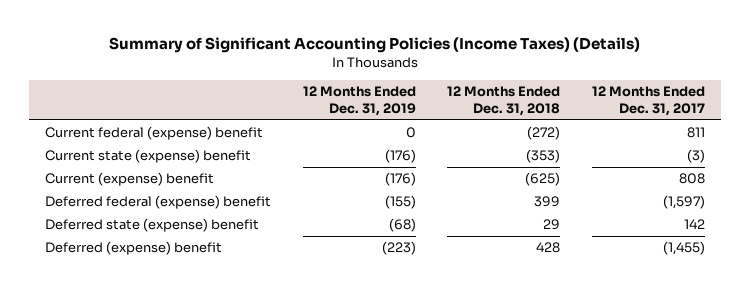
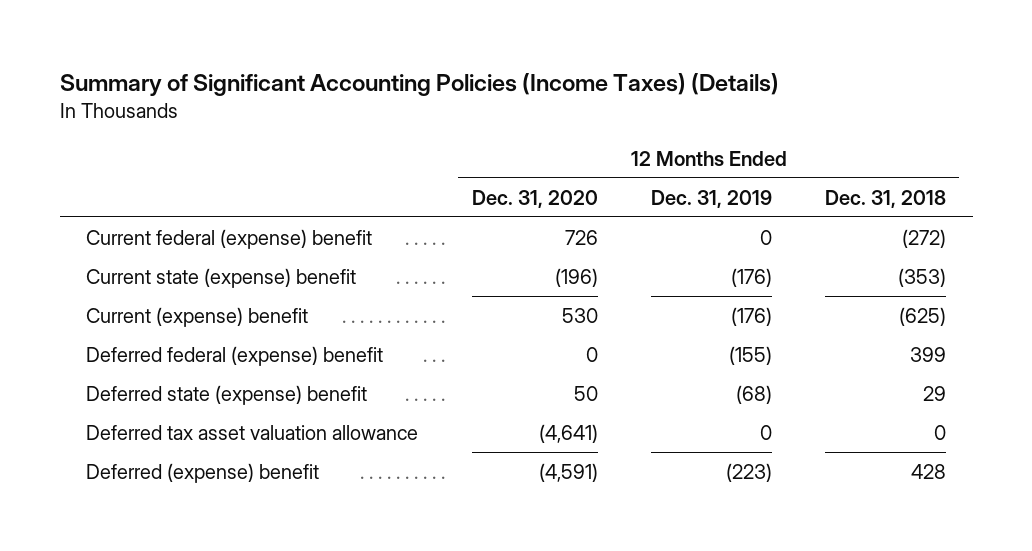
[592,86,706,116] 12 Months Ended Dec. 31, 2017 -> none
none -> [471,189,598,208] Dec. 31, 2020
none -> [86,424,419,440] Deferred tax asset valuation allowance

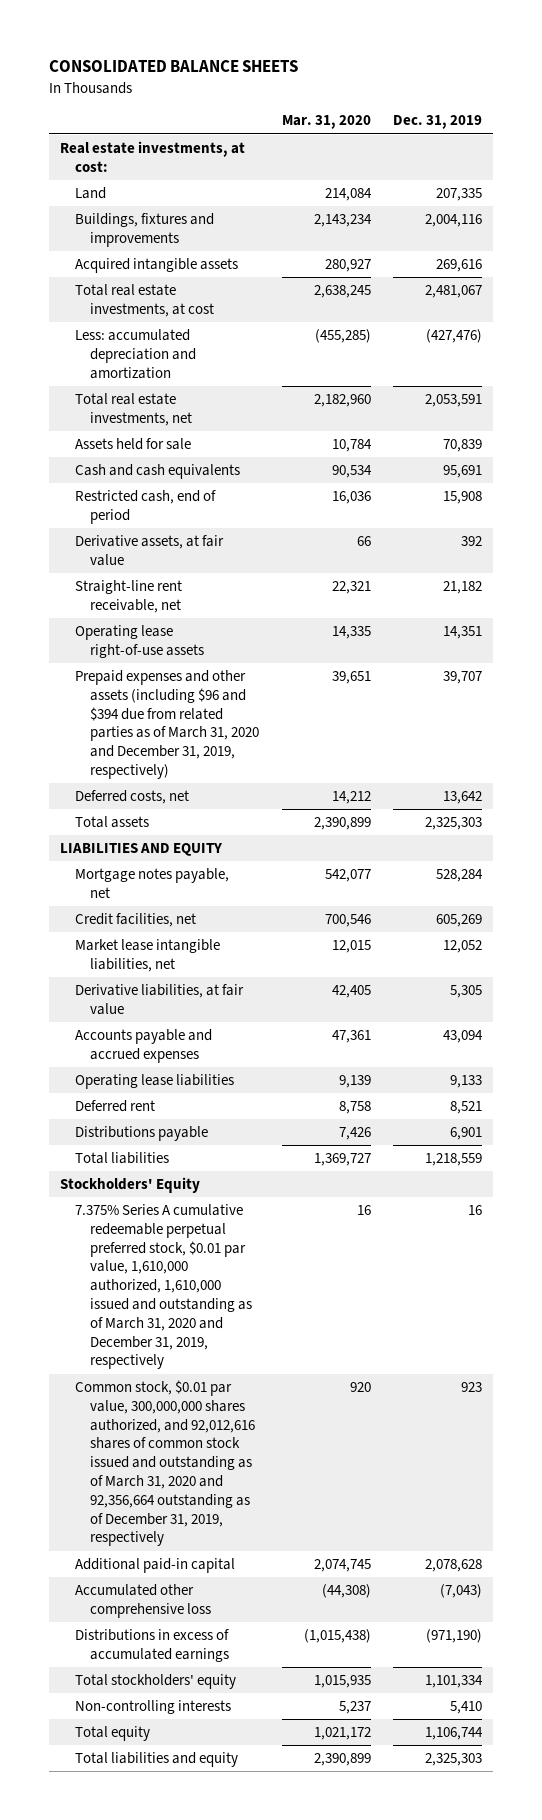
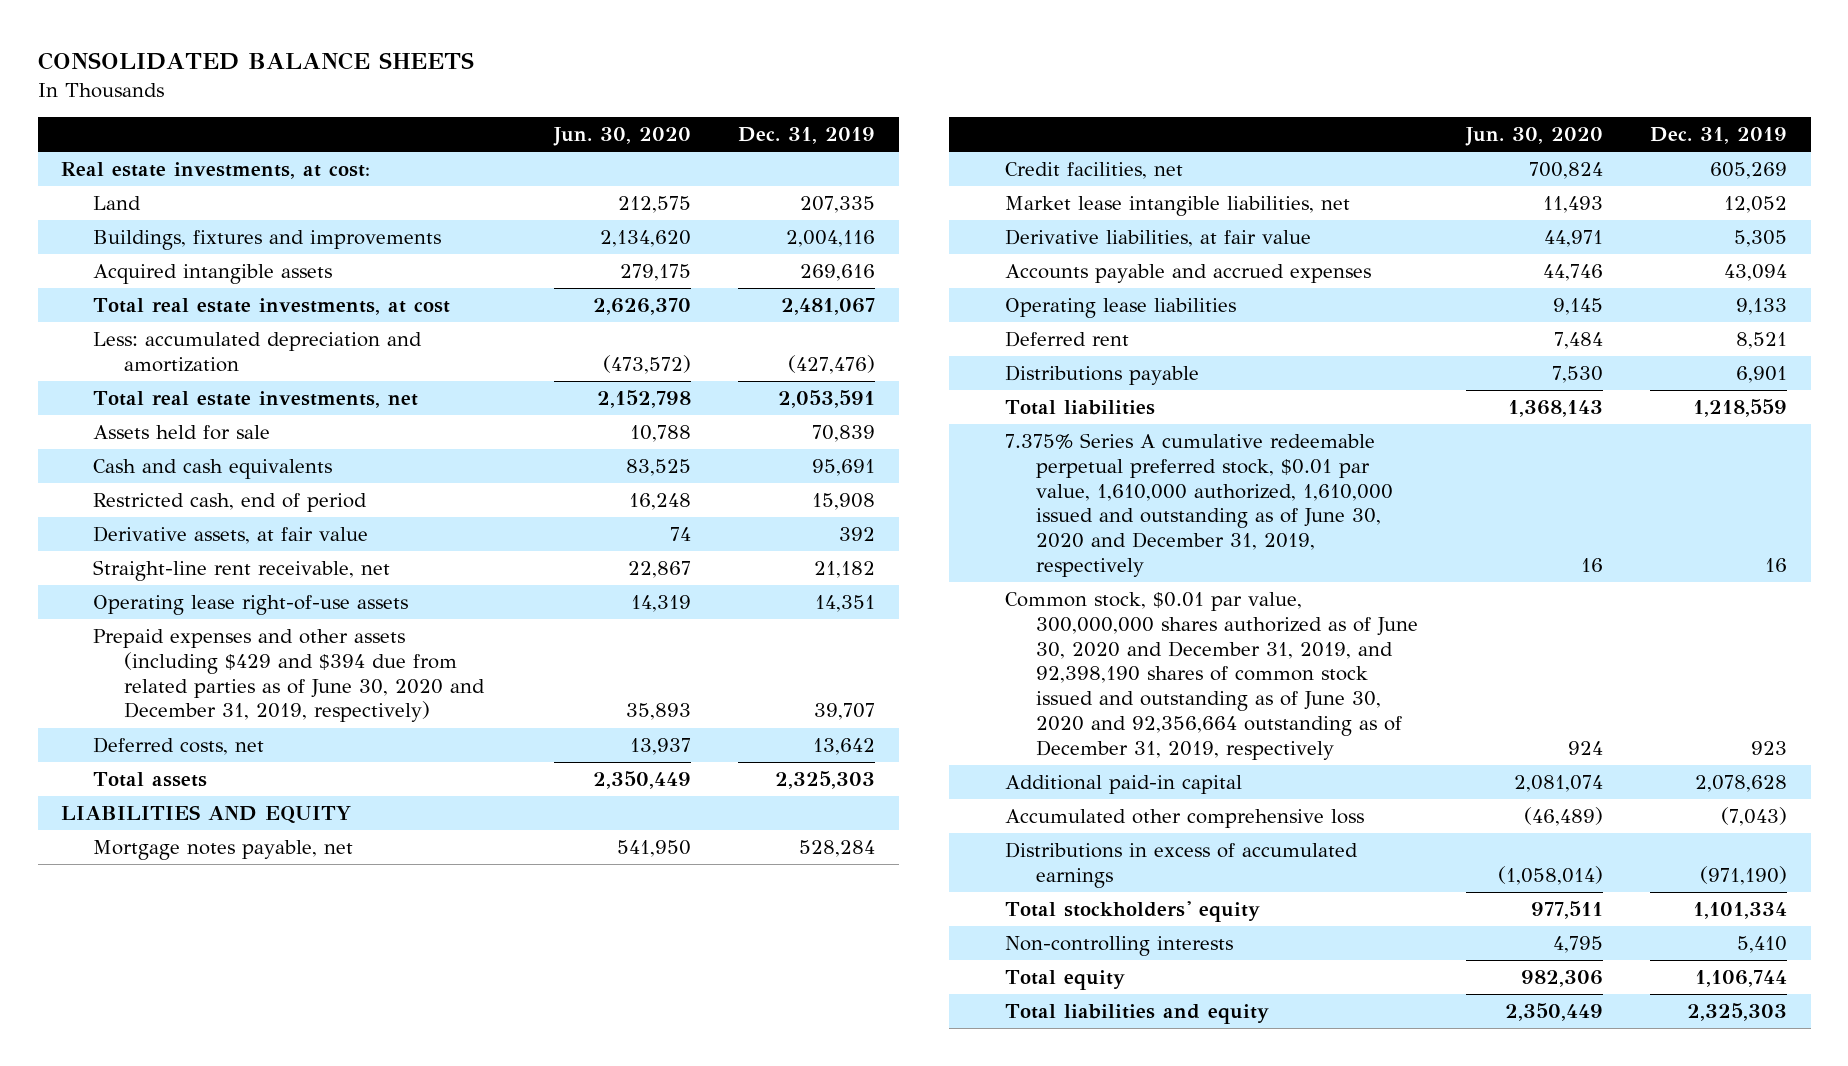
[281,115,371,130] Mar. 31, 2020 -> none
none -> [552,126,691,146] Jun. 30, 2020
[75,669,260,780] Prepaid expenses and other assets (including $96 and $394 due from related parties as of March 31, 2020 and December 31, 2019, respectively) -> [92,629,486,723] Prepaid expenses and other assets (including $429 and $394 due from related parties as of June 30, 2020 and December 31, 2019, respectively)
[60,1176,201,1193] Stockholders' Equity -> none
[75,1203,253,1370] 7.375% Series A cumulative redeemable perpetual preferred stock, $0.01 par value, 1,610,000 authorized, 1,610,000 issued and outstanding as of March 31, 2020 and December 31, 2019, respectively -> [1004,433,1394,577] 7.375% Series A cumulative redeemable perpetual preferred stock, $0.01 par value, 1,610,000 authorized, 1,610,000 issued and outstanding as of June 30, 2020 and December 31, 2019, respectively
[75,1379,256,1547] Common stock, $0.01 par value, 300,000,000 shares authorized, and 92,012,616 shares of common stock issued and outstanding as of March 31, 2020 and 92,356,664 outstanding as of December 31, 2019, respectively -> [1004,592,1419,760] Common stock, $0.01 par value, 300,000,000 shares authorized as of June 30, 2020 and December 31, 2019, and 92,398,190 shares of common stock issued and outstanding as of June 30, 2020 and 92,356,664 outstanding as of December 31, 2019, respectively

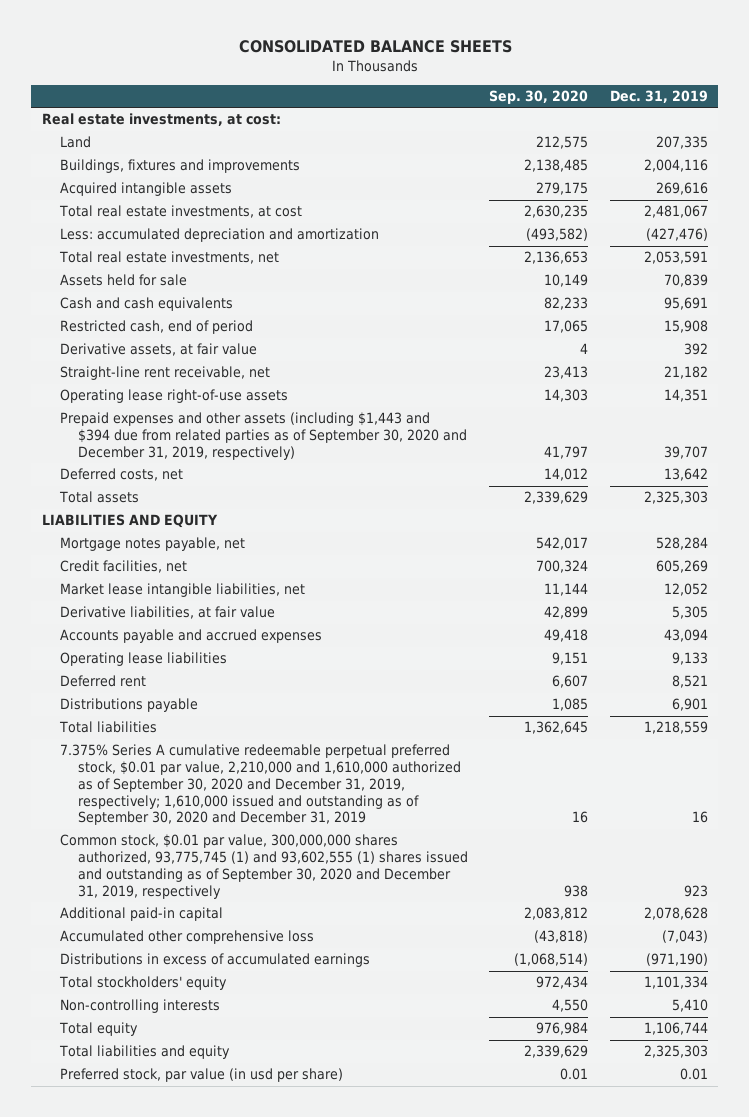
[552,126,691,146] Jun. 30, 2020 -> none
none -> [489,90,589,105] Sep. 30, 2020
[92,629,486,723] Prepaid expenses and other assets (including $429 and $394 due from related parties as of June 30, 2020 and December 31, 2019, respectively) -> [59,412,467,460] Prepaid expenses and other assets (including $1,443 and $394 due from related parties as of September 30, 2020 and December 31, 2019, respectively)
[1004,433,1394,577] 7.375% Series A cumulative redeemable perpetual preferred stock, $0.01 par value, 1,610,000 authorized, 1,610,000 issued and outstanding as of June 30, 2020 and December 31, 2019, respectively -> [59,744,461,826] 7.375% Series A cumulative redeemable perpetual preferred stock, $0.01 par value, 2,210,000 and 1,610,000 authorized as of September 30, 2020 and December 31, 2019, respectively; 1,610,000 issued and outstanding as of September 30, 2020 and December 31, 2019
[1004,592,1419,760] Common stock, $0.01 par value, 300,000,000 shares authorized as of June 30, 2020 and December 31, 2019, and 92,398,190 shares of common stock issued and outstanding as of June 30, 2020 and 92,356,664 outstanding as of December 31, 2019, respectively -> [59,834,468,899] Common stock, $0.01 par value, 300,000,000 shares authorized, 93,775,745 (1) and 93,602,555 (1) shares issued and outstanding as of September 30, 2020 and December 31, 2019, respectively
none -> [59,1068,343,1083] Preferred stock, par value (in usd per share)

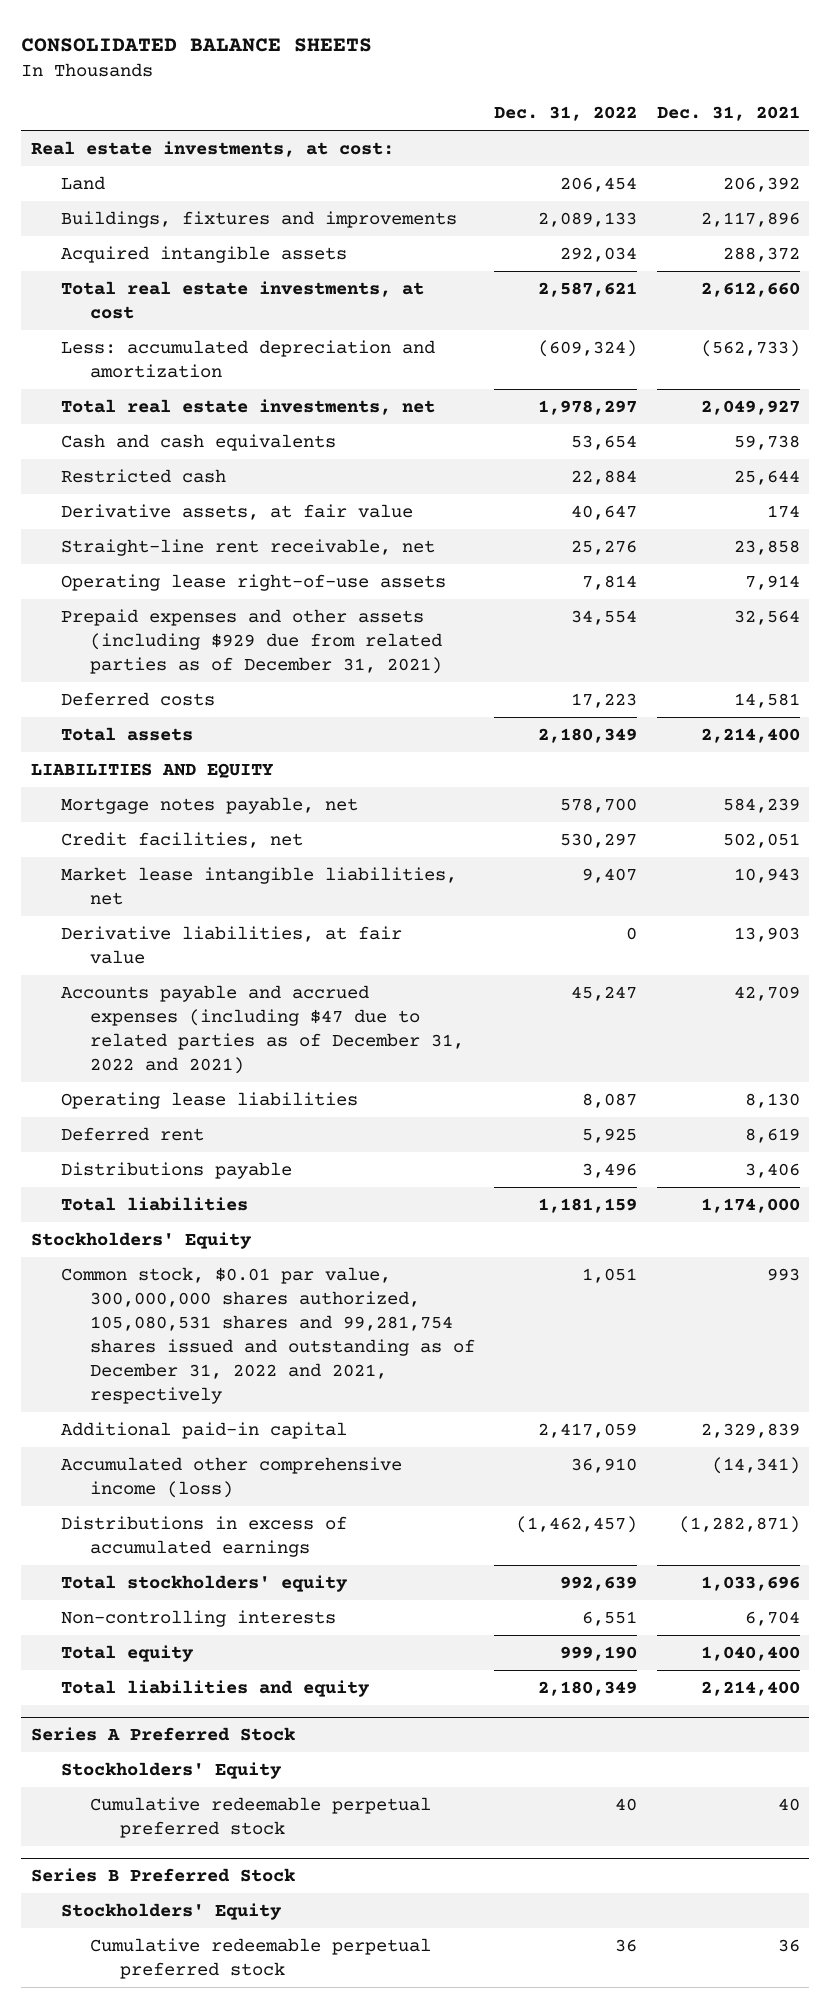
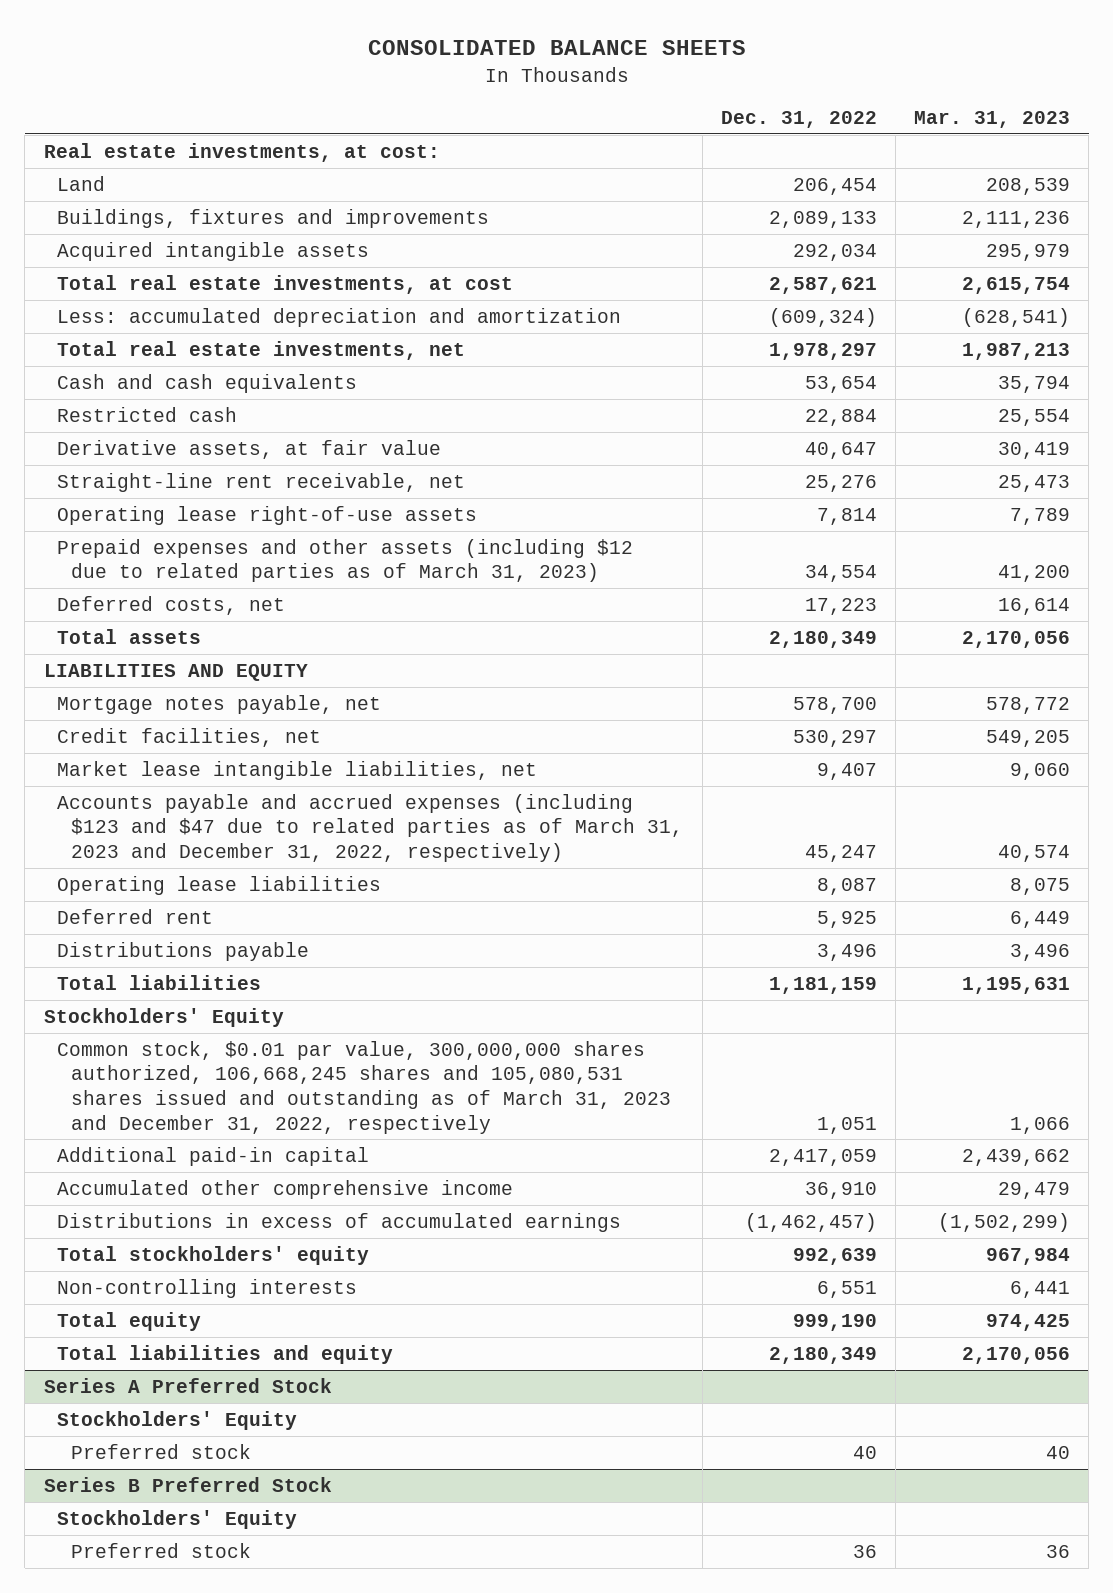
[656,106,800,122] Dec. 31, 2021 -> none
none -> [913,110,1070,128] Mar. 31, 2023
[60,608,443,675] Prepaid expenses and other assets (including $929 due from related parties as of December 31, 2021) -> [57,538,634,583] Prepaid expenses and other assets (including $12 due to related parties as of March 31, 2023)
[60,691,215,706] Deferred costs -> [57,595,286,615] Deferred costs, net
[60,925,402,964] Derivative liabilities, at fair value -> none
[60,984,465,1075] Accounts payable and accrued expenses (including $47 due to related parties as of December 31, 2022 and 2021) -> [57,793,684,863] Accounts payable and accrued expenses (including $123 and $47 due to related parties as of March 31, 2023 and December 31, 2022, respectively)
[60,1266,476,1405] Common stock, $0.01 par value, 300,000,000 shares authorized, 105,080,531 shares and 99,281,754 shares issued and outstanding as of December 31, 2022 and 2021, respectively -> [57,1040,672,1134] Common stock, $0.01 par value, 300,000,000 shares authorized, 106,668,245 shares and 105,080,531 shares issued and outstanding as of March 31, 2023 and December 31, 2022, respectively
[60,1456,402,1498] Accumulated other comprehensive income (loss) -> [57,1179,514,1199] Accumulated other comprehensive income
[90,1796,432,1838] Cumulative redeemable perpetual preferred stock -> [71,1443,252,1459] Preferred stock
[90,1937,432,1979] Cumulative redeemable perpetual preferred stock -> [71,1542,252,1558] Preferred stock

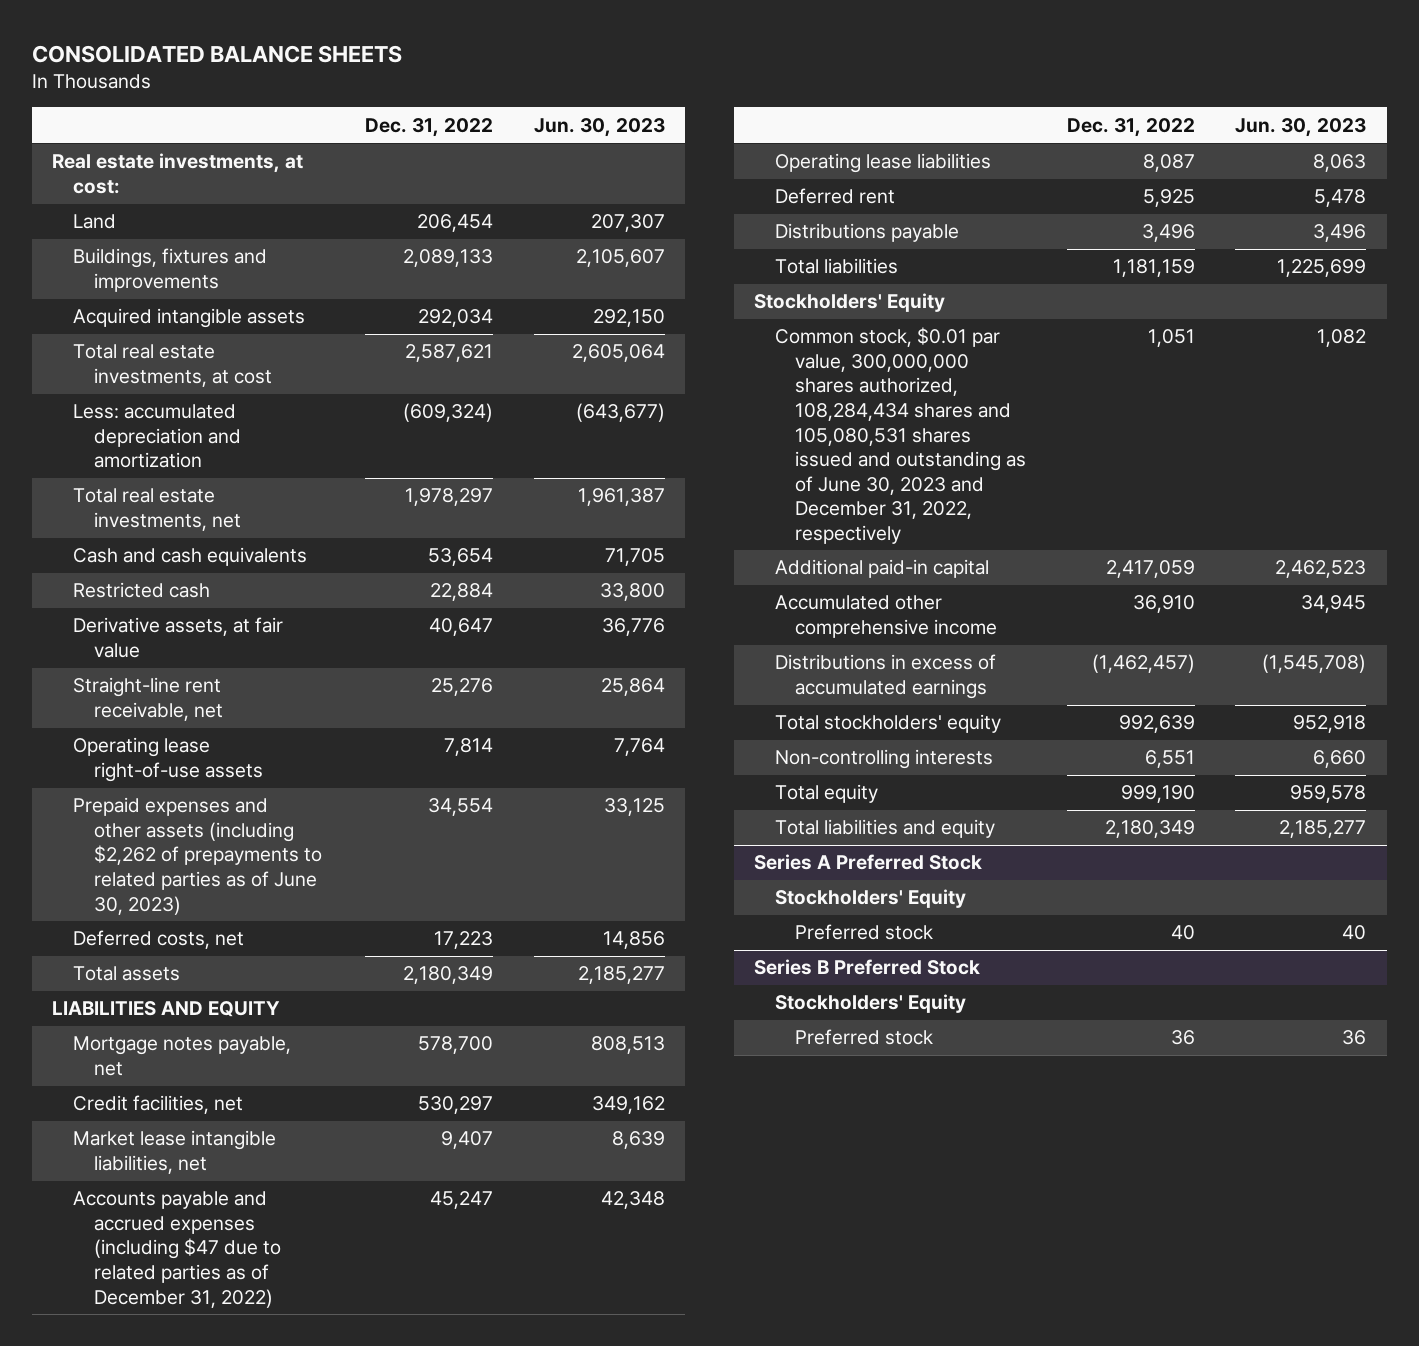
[913,110,1070,128] Mar. 31, 2023 -> none
none -> [533,117,665,137] Jun. 30, 2023
[57,538,634,583] Prepaid expenses and other assets (including $12 due to related parties as of March 31, 2023) -> [72,797,322,915] Prepaid expenses and other assets (including $2,262 of prepayments to related parties as of June 30, 2023)
[57,793,684,863] Accounts payable and accrued expenses (including $123 and $47 due to related parties as of March 31, 2023 and December 31, 2022, respectively) -> [72,1191,281,1308] Accounts payable and accrued expenses (including $47 due to related parties as of December 31, 2022)
[57,1040,672,1134] Common stock, $0.01 par value, 300,000,000 shares authorized, 106,668,245 shares and 105,080,531 shares issued and outstanding as of March 31, 2023 and December 31, 2022, respectively -> [774,327,1027,544] Common stock, $0.01 par value, 300,000,000 shares authorized, 108,284,434 shares and 105,080,531 shares issued and outstanding as of June 30, 2023 and December 31, 2022, respectively

